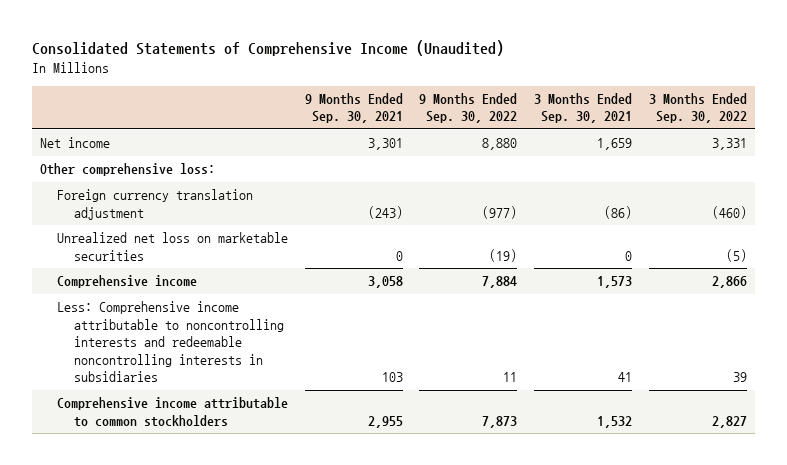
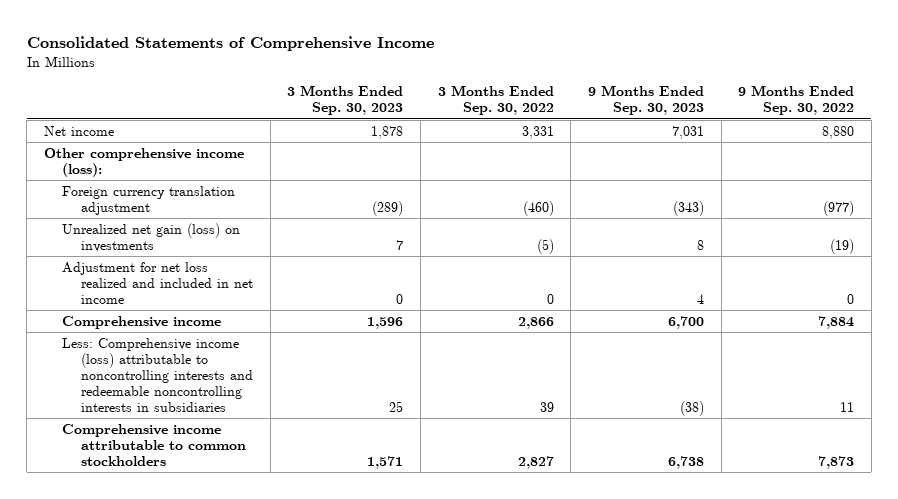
[32,40,505,57] Consolidated Statements of Comprehensive Income (Unaudited) -> [26,35,434,51] Consolidated Statements of Comprehensive Income
[304,92,403,124] 9 Months Ended Sep. 30, 2021 -> none
[534,92,633,124] 3 Months Ended Sep. 30, 2021 -> none
none -> [287,85,404,116] 3 Months Ended Sep. 30, 2023
none -> [587,85,704,116] 9 Months Ended Sep. 30, 2023
[40,163,216,177] Other comprehensive loss: -> [43,147,244,177] Other comprehensive income (loss):
[57,232,289,261] Unrealized net loss on marketable securities -> [62,222,241,252] Unrealized net gain (loss) on investments
none -> [62,261,254,304] Adjustment for net loss realized and included in net income
[57,301,284,383] Less: Comprehensive income attributable to noncontrolling interests and redeemable noncontrolling interests in subsidiaries -> [62,337,254,412] Less: Comprehensive income (loss) attributable to noncontrolling interests and redeemable noncontrolling interests in subsidiaries

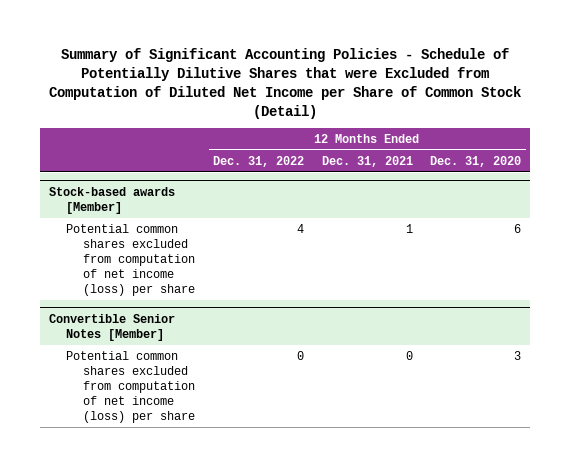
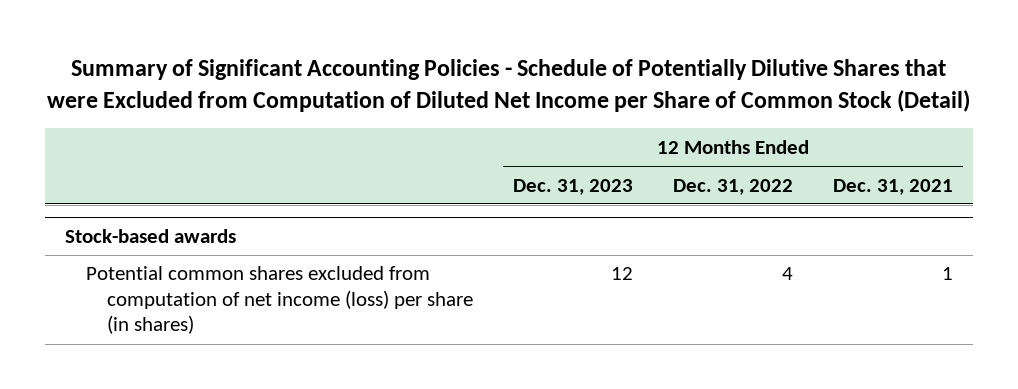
[430,155,522,167] Dec. 31, 2020 -> none
none -> [513,178,634,195] Dec. 31, 2023
[48,313,175,341] Convertible Senior Notes [Member] -> none
[65,351,196,424] Potential common shares excluded from computation of net income (loss) per share -> none
[48,186,175,214] Stock-based awards [Member] -> [64,229,236,244] Stock-based awards
[65,224,196,297] Potential common shares excluded from computation of net income (loss) per share -> [86,266,474,335] Potential common shares excluded from computation of net income (loss) per share (in shares)

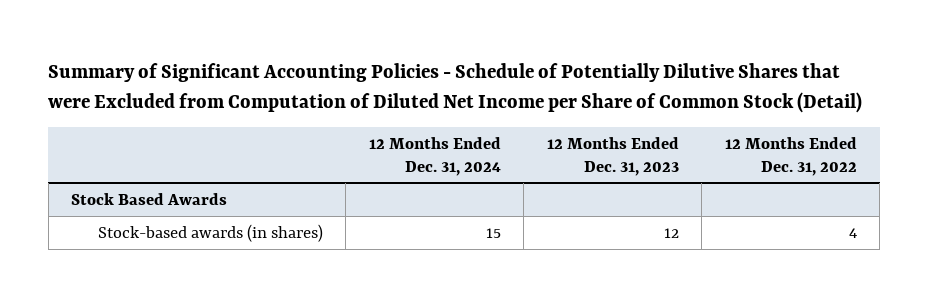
[833,178,954,195] Dec. 31, 2021 -> none
none -> [368,136,501,176] 12 Months Ended Dec. 31, 2024
[64,229,236,244] Stock-based awards -> [71,192,228,205] Stock Based Awards
[86,266,474,335] Potential common shares excluded from computation of net income (loss) per share (in shares) -> [97,223,323,242] Stock-based awards (in shares)

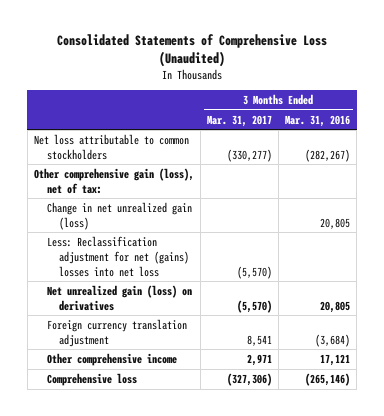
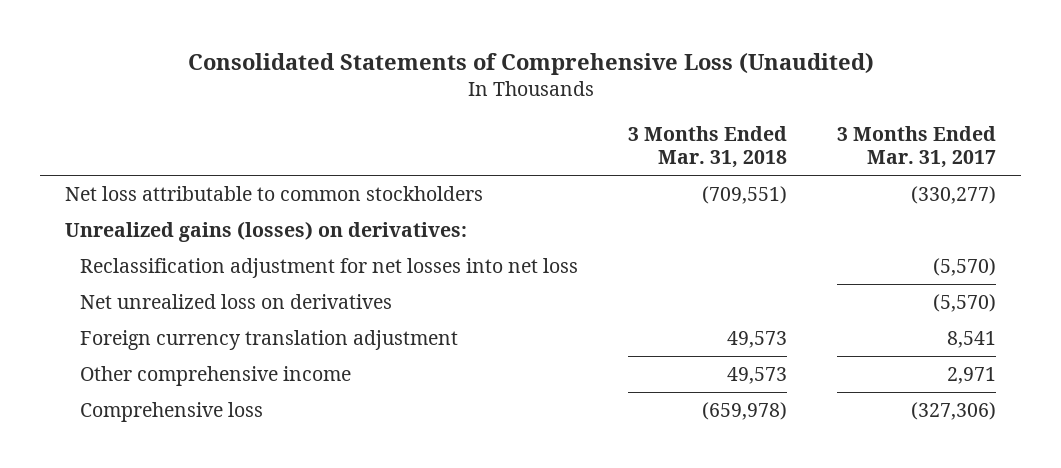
[285,114,351,127] Mar. 31, 2016 -> none
none -> [628,125,788,169] 3 Months Ended Mar. 31, 2018
[33,167,194,194] Other comprehensive gain (loss), net of tax: -> none
[46,201,192,230] Change in net unrealized gain (loss) -> none
none -> [64,221,467,243] Unrealized gains (losses) on derivatives:
[46,235,190,277] Less: Reclassification adjustment for net (gains) losses into net loss -> [79,258,578,279] Reclassification adjustment for net losses into net loss
[46,284,192,311] Net unrealized gain (loss) on derivatives -> [79,294,392,310] Net unrealized loss on derivatives

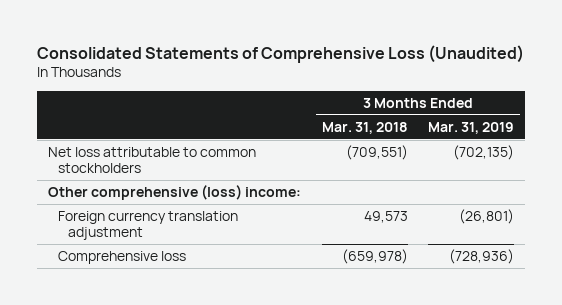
[837,125,997,169] 3 Months Ended Mar. 31, 2017 -> none
none -> [428,121,515,134] Mar. 31, 2019
[64,221,467,243] Unrealized gains (losses) on derivatives: -> none
[79,258,578,279] Reclassification adjustment for net losses into net loss -> none
[79,294,392,310] Net unrealized loss on derivatives -> none
none -> [47,184,301,200] Other comprehensive (loss) income:
[79,366,351,387] Other comprehensive income -> none

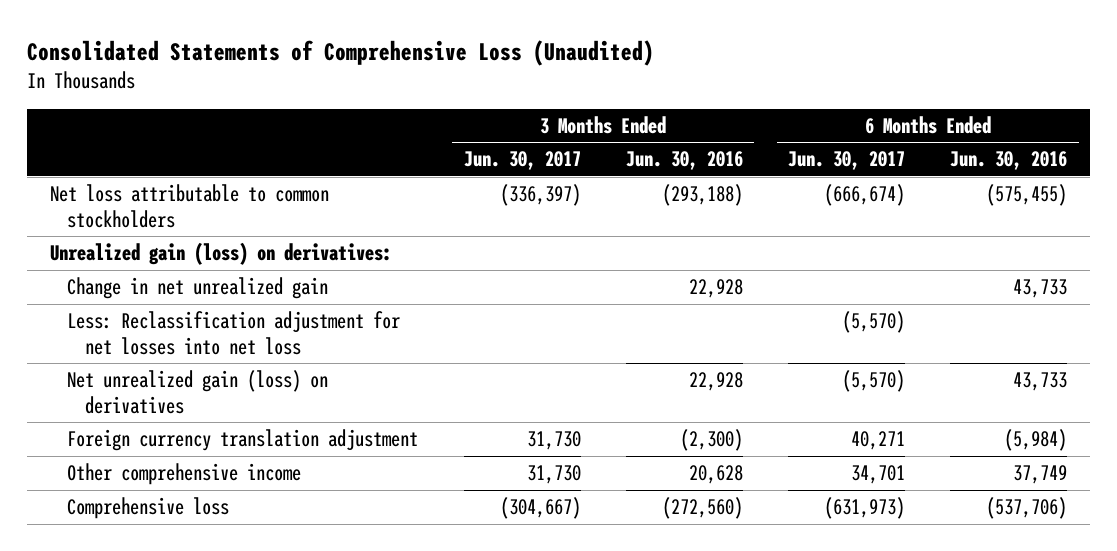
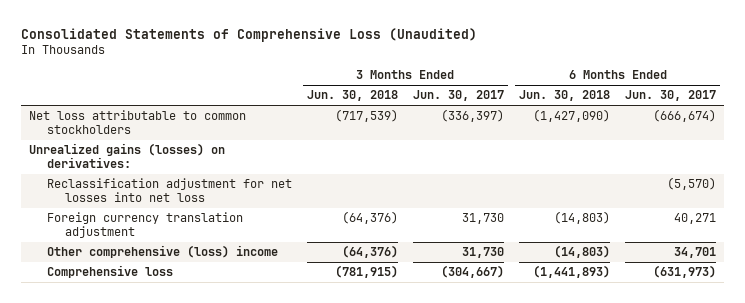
[625,151,743,171] Jun. 30, 2016 -> none
[950,151,1068,171] Jun. 30, 2016 -> none
none -> [306,90,398,102] Jun. 30, 2018
none -> [519,90,611,102] Jun. 30, 2018
[67,277,329,300] Change in net unrealized gain -> none
[67,370,329,414] Net unrealized gain (loss) on derivatives -> none
[49,242,392,266] Unrealized gain (loss) on derivatives: -> [28,143,225,169] Unrealized gains (losses) on derivatives:
[67,311,401,355] Less: Reclassification adjustment for net losses into net loss -> [46,178,292,203] Reclassification adjustment for net losses into net loss
[67,463,302,486] Other comprehensive income -> [46,245,278,259] Other comprehensive (loss) income

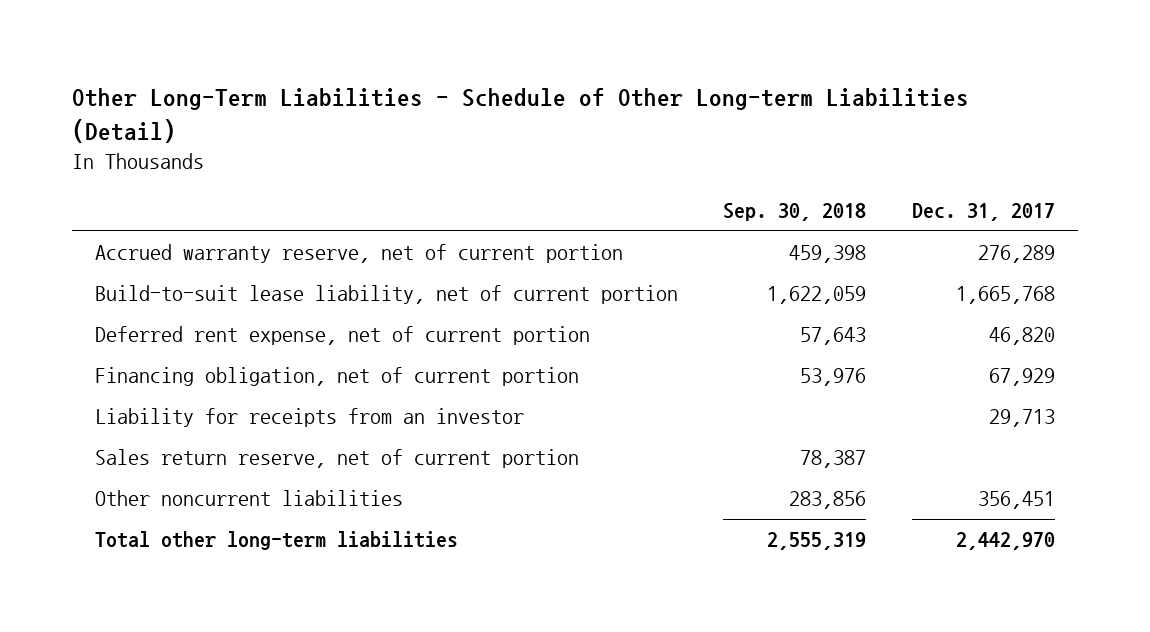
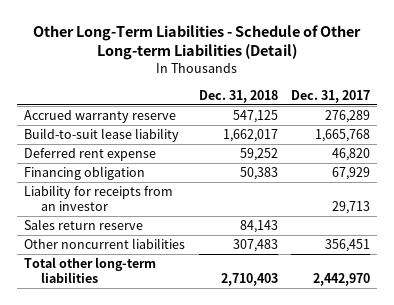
[723,203,867,222] Sep. 30, 2018 -> none
none -> [198,89,278,103] Dec. 31, 2018
[94,244,623,264] Accrued warranty reserve, net of current portion -> [24,110,177,124] Accrued warranty reserve
[94,285,678,305] Build-to-suit lease liability, net of current portion -> [24,128,180,143] Build-to-suit lease liability
[94,326,590,346] Deferred rent expense, net of current portion -> [24,148,157,162] Deferred rent expense
[94,367,579,387] Financing obligation, net of current portion -> [24,166,146,181] Financing obligation
[94,449,579,469] Sales return reserve, net of current portion -> [24,219,144,231] Sales return reserve

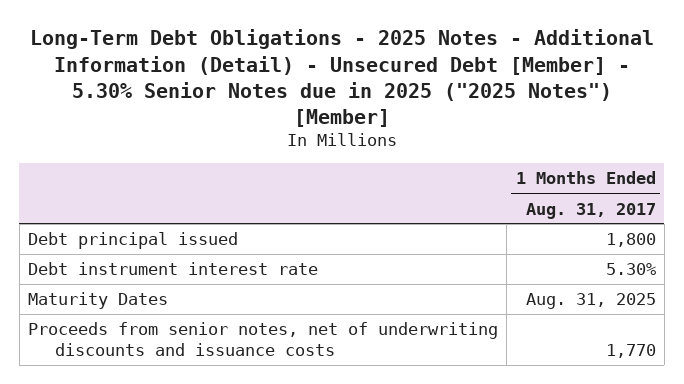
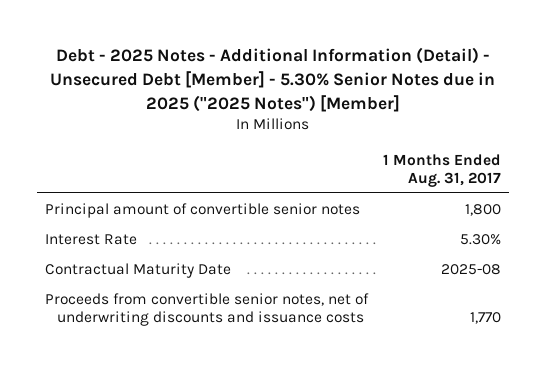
[29,29,654,127] Long-Term Debt Obligations - 2025 Notes - Additional Information (Detail) - Unsecured Debt [Member] - 5.30% Senior Notes due in 2025 ("2025 Notes") [Member] -> [50,46,496,112] Debt - 2025 Notes - Additional Information (Detail) - Unsecured Debt [Member] - 5.30% Senior Notes due in 2025 ("2025 Notes") [Member]
[28,292,169,310] Maturity Dates -> none
[28,232,239,250] Debt principal issued -> [44,202,360,218] Principal amount of convertible senior notes
[28,262,319,276] Debt instrument interest rate -> [44,233,137,245] Interest Rate
none -> [44,262,231,278] Contractual Maturity Date
[28,322,499,356] Proceeds from senior notes, net of underwriting discounts and issuance costs -> [44,292,369,326] Proceeds from convertible senior notes, net of underwriting discounts and issuance costs

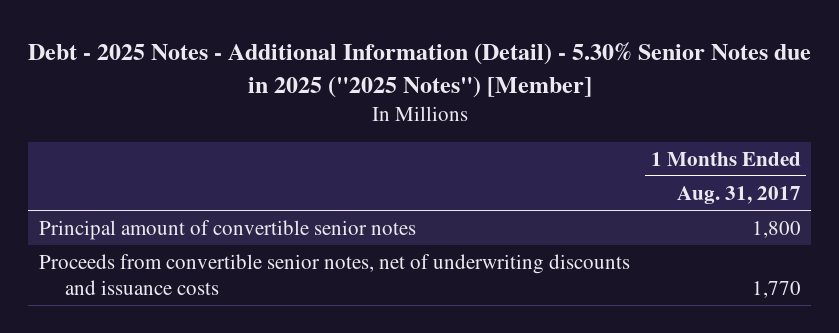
[50,46,496,112] Debt - 2025 Notes - Additional Information (Detail) - Unsecured Debt [Member] - 5.30% Senior Notes due in 2025 ("2025 Notes") [Member] -> [27,42,811,98] Debt - 2025 Notes - Additional Information (Detail) - 5.30% Senior Notes due in 2025 ("2025 Notes") [Member]
[44,233,137,245] Interest Rate -> none
[44,262,231,278] Contractual Maturity Date -> none

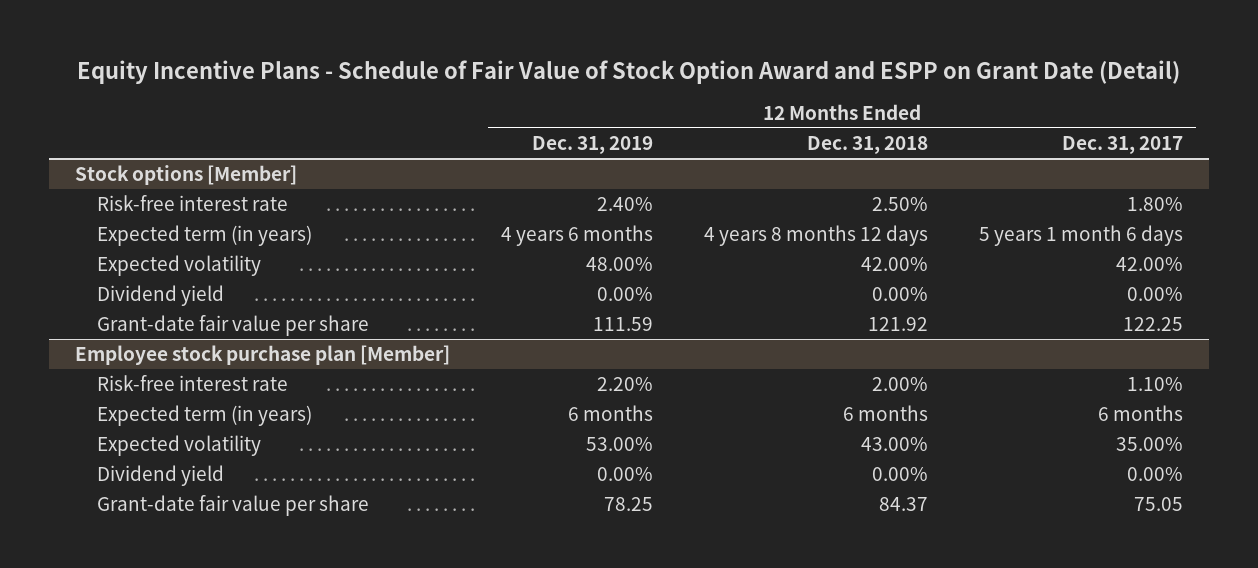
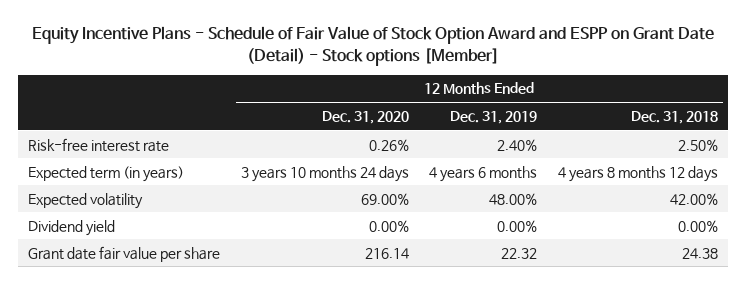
[76,59,1180,84] Equity Incentive Plans - Schedule of Fair Value of Stock Option Award and ESPP on Grant Date (Detail) -> [31,26,714,66] Equity Incentive Plans - Schedule of Fair Value of Stock Option Award and ESPP on Grant Date (Detail) - Stock options [Member]
[1062,135,1184,154] Dec. 31, 2017 -> none
none -> [321,110,409,124] Dec. 31, 2020
[74,165,297,186] Stock options [Member] -> none
[74,345,450,366] Employee stock purchase plan [Member] -> none
[97,375,289,392] Risk-free interest rate -> none
[97,405,313,427] Expected term (in years) -> none
[97,435,262,457] Expected volatility -> none
[97,465,225,487] Dividend yield -> none
[97,495,370,517] Grant-date fair value per share -> none
[97,315,370,337] Grant-date fair value per share -> [28,245,221,262] Grant date fair value per share
[592,317,653,332] 111.59 -> [501,247,538,259] 22.32
[868,317,929,332] 121.92 -> [681,247,718,259] 24.38

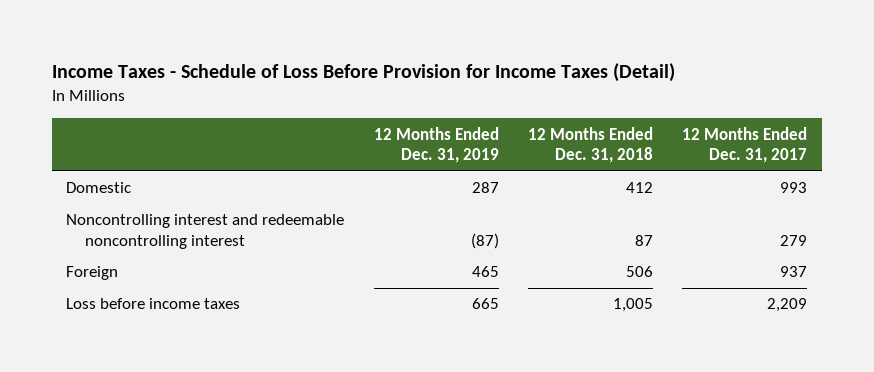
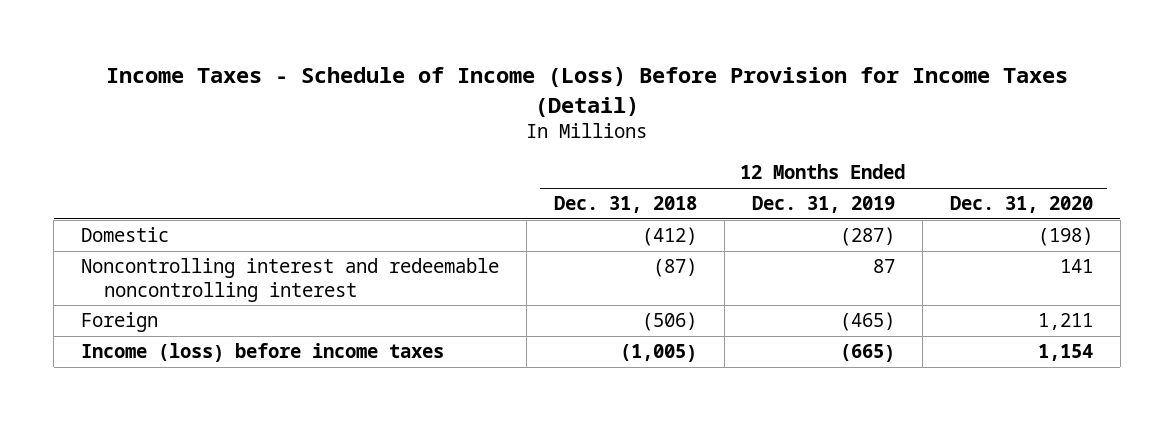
[51,63,675,83] Income Taxes - Schedule of Loss Before Provision for Income Taxes (Detail) -> [106,67,1069,117] Income Taxes - Schedule of Income (Loss) Before Provision for Income Taxes (Detail)
[682,126,808,164] 12 Months Ended Dec. 31, 2017 -> none
none -> [949,196,1093,214] Dec. 31, 2020
[471,182,499,194] 287 -> [839,227,895,247] (287)
[626,182,654,194] 412 -> [642,227,698,247] (412)
[470,232,499,249] (87) -> [872,259,895,274] 87
[635,234,654,246] 87 -> [653,258,698,278] (87)
[471,266,499,278] 465 -> [839,312,895,332] (465)
[626,266,654,278] 506 -> [642,312,698,332] (506)
[66,298,241,310] Loss before income taxes -> [81,343,445,363] Income (loss) before income taxes
[471,298,499,310] 665 -> [839,344,895,363] (665)
[613,298,654,313] 1,005 -> [620,344,698,363] (1,005)

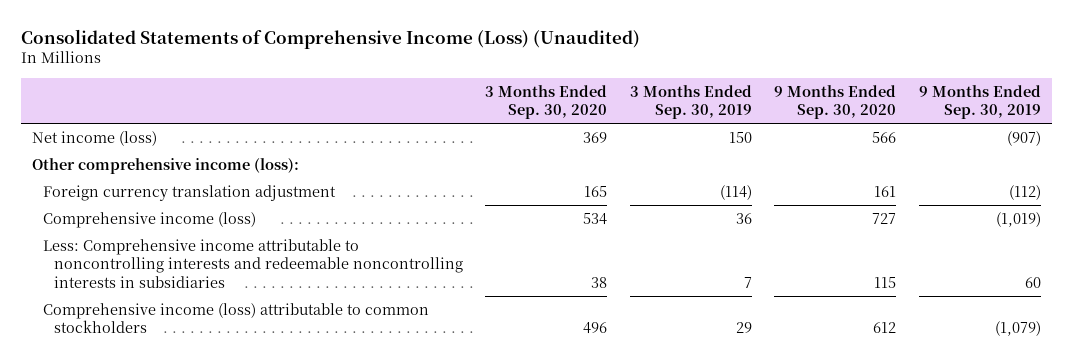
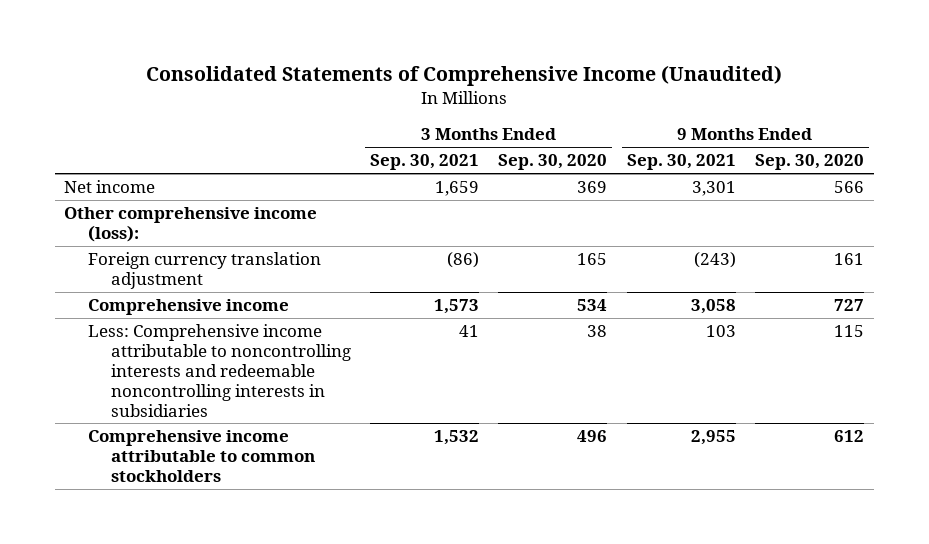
[20,28,640,49] Consolidated Statements of Comprehensive Income (Loss) (Unaudited) -> [146,65,783,87] Consolidated Statements of Comprehensive Income (Unaudited)
[629,84,752,120] 3 Months Ended Sep. 30, 2019 -> none
[918,84,1041,120] 9 Months Ended Sep. 30, 2019 -> none
none -> [369,154,479,171] Sep. 30, 2021
none -> [626,154,736,171] Sep. 30, 2021
[31,130,157,146] Net income (loss) -> [64,180,156,194] Net income
[42,211,256,228] Comprehensive income (loss) -> [87,299,289,316] Comprehensive income
[42,302,429,334] Comprehensive income (loss) attributable to common stockholders -> [87,430,315,482] Comprehensive income attributable to common stockholders

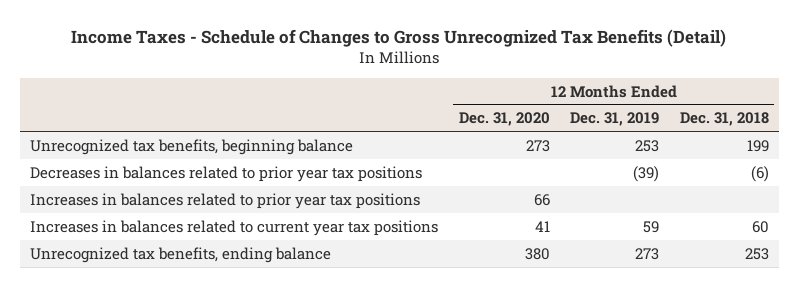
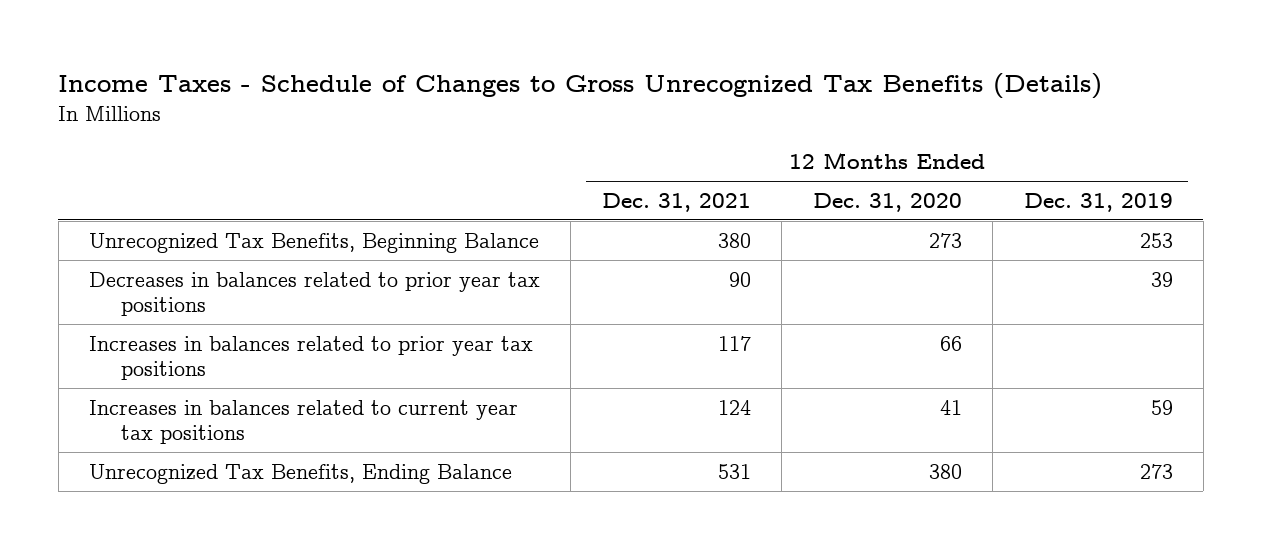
[71,28,727,47] Income Taxes - Schedule of Changes to Gross Unrecognized Tax Benefits (Detail) -> [58,72,1103,99] Income Taxes - Schedule of Changes to Gross Unrecognized Tax Benefits (Details)
[679,112,769,127] Dec. 31, 2018 -> none
none -> [601,192,751,212] Dec. 31, 2021
[30,138,354,155] Unrecognized tax benefits, beginning balance -> [89,232,540,253] Unrecognized Tax Benefits, Beginning Balance
[633,165,660,182] (39) -> [1150,271,1173,287] 39
[30,246,332,263] Unrecognized tax benefits, ending balance -> [89,463,513,484] Unrecognized Tax Benefits, Ending Balance

